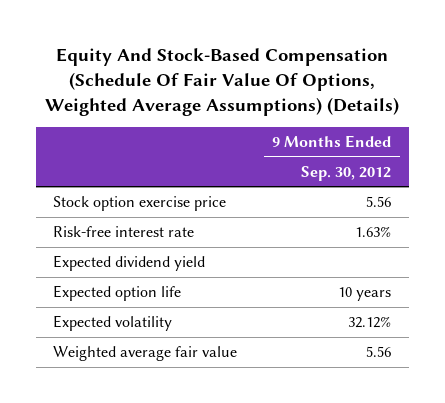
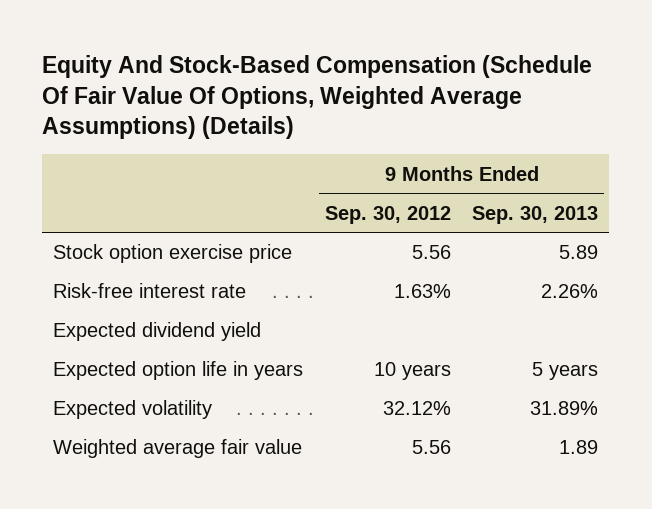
none -> [472,205,599,224] Sep. 30, 2013
[53,285,182,302] Expected option life -> [53,361,304,381] Expected option life in years

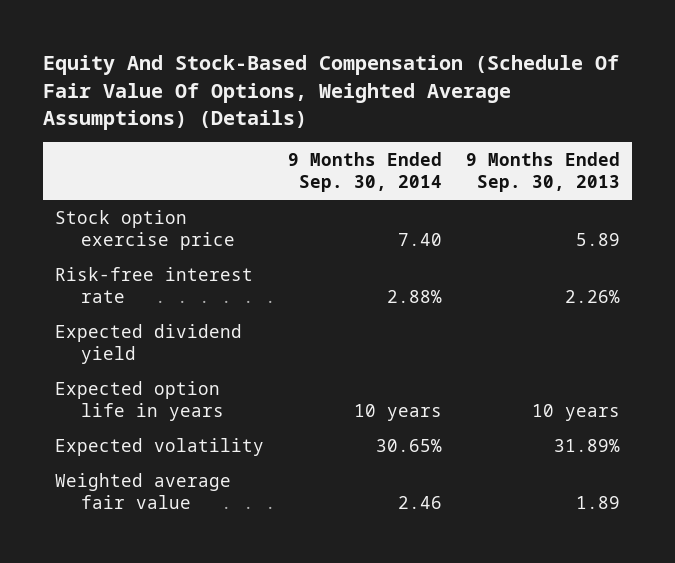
[324,205,451,224] Sep. 30, 2012 -> none
none -> [288,152,443,193] 9 Months Ended Sep. 30, 2014
[532,362,599,381] 5 years -> [532,403,621,421] 10 years

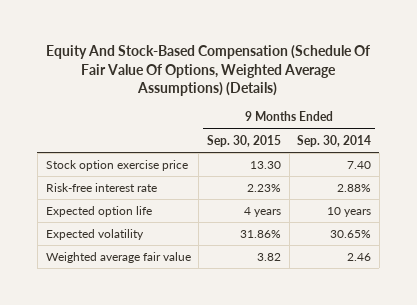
[466,152,621,193] 9 Months Ended Sep. 30, 2013 -> none
none -> [206,134,281,147] Sep. 30, 2015
[55,323,243,364] Expected dividend yield -> none
[55,380,224,421] Expected option life in years -> [45,206,152,218] Expected option life

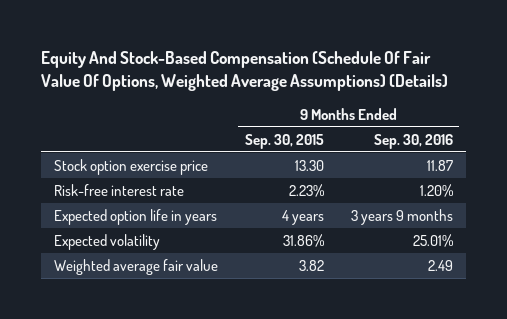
[297,134,372,147] Sep. 30, 2014 -> none
none -> [373,133,453,149] Sep. 30, 2016
[45,206,152,218] Expected option life -> [54,208,218,225] Expected option life in years

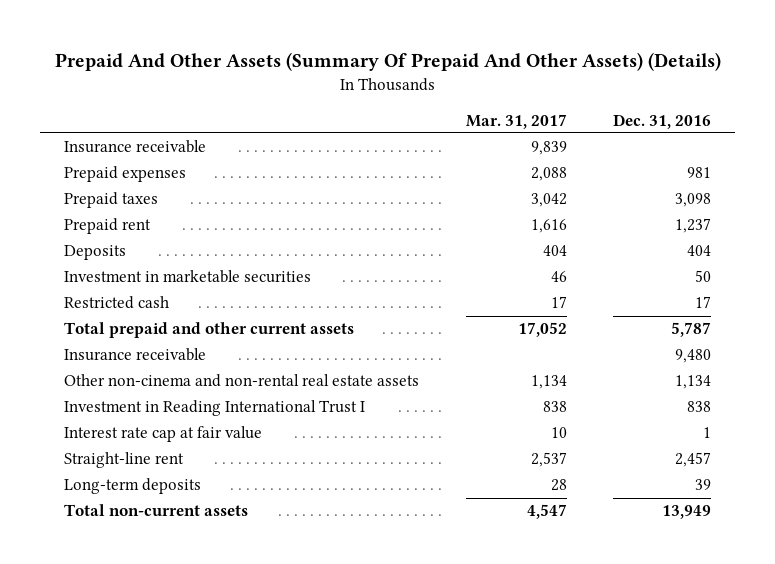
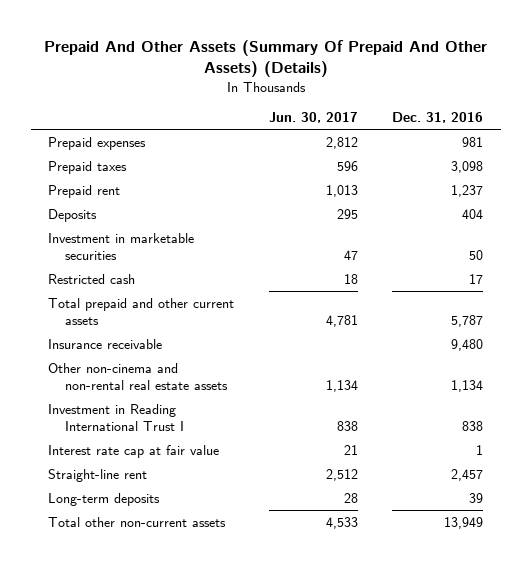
[465,113,567,129] Mar. 31, 2017 -> none
none -> [268,112,358,124] Jun. 30, 2017
[63,140,206,154] Insurance receivable -> none
[63,504,248,517] Total non-current assets -> [48,516,227,527] Total other non-current assets

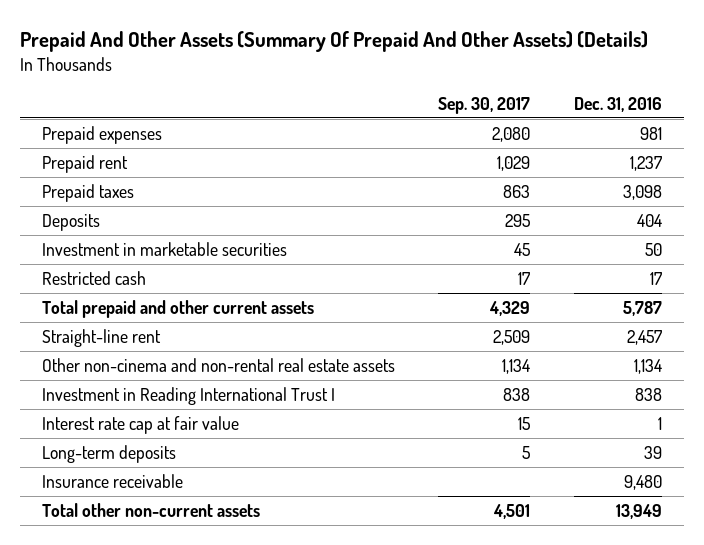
[268,112,358,124] Jun. 30, 2017 -> none
none -> [438,96,531,114] Sep. 30, 2017
[48,160,128,174] Prepaid taxes -> [41,183,134,202] Prepaid taxes
[48,468,148,482] Straight-line rent -> [41,328,161,347] Straight-line rent
[48,338,163,349] Insurance receivable -> [41,473,183,488] Insurance receivable

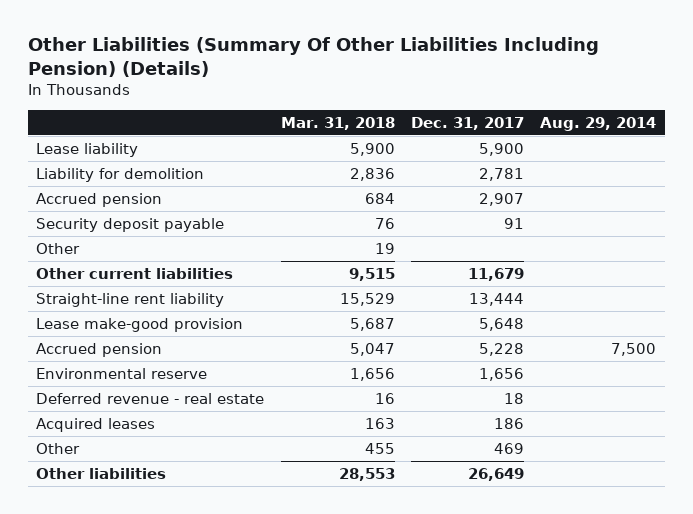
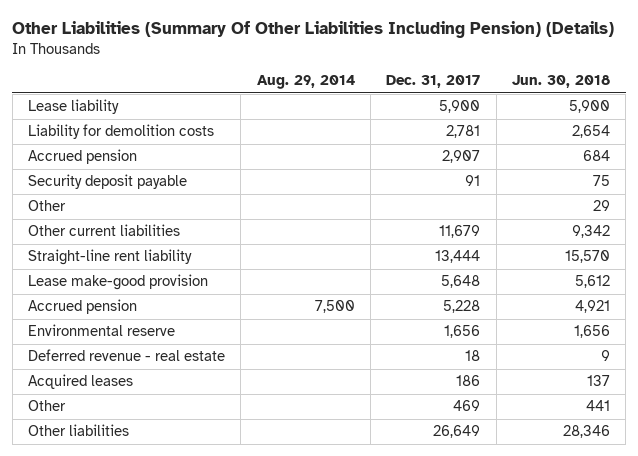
[280,116,395,130] Mar. 31, 2018 -> none
none -> [511,75,610,89] Jun. 30, 2018
[36,167,205,182] Liability for demolition -> [27,124,214,140] Liability for demolition costs

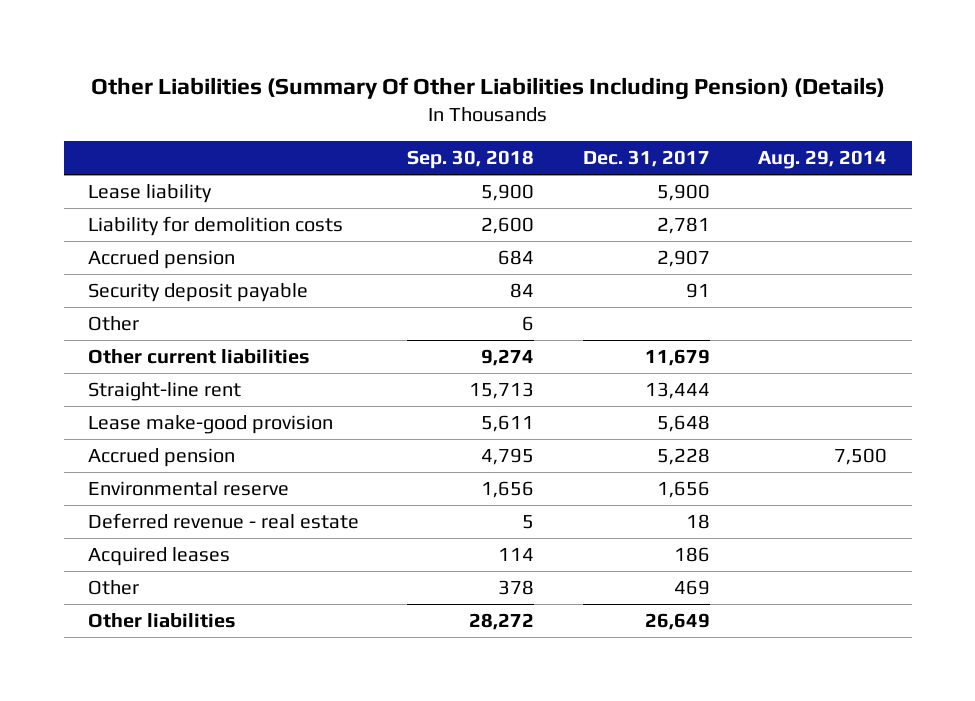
[511,75,610,89] Jun. 30, 2018 -> none
none -> [407,150,535,170] Sep. 30, 2018
[27,249,192,266] Straight-line rent liability -> [87,382,241,402] Straight-line rent

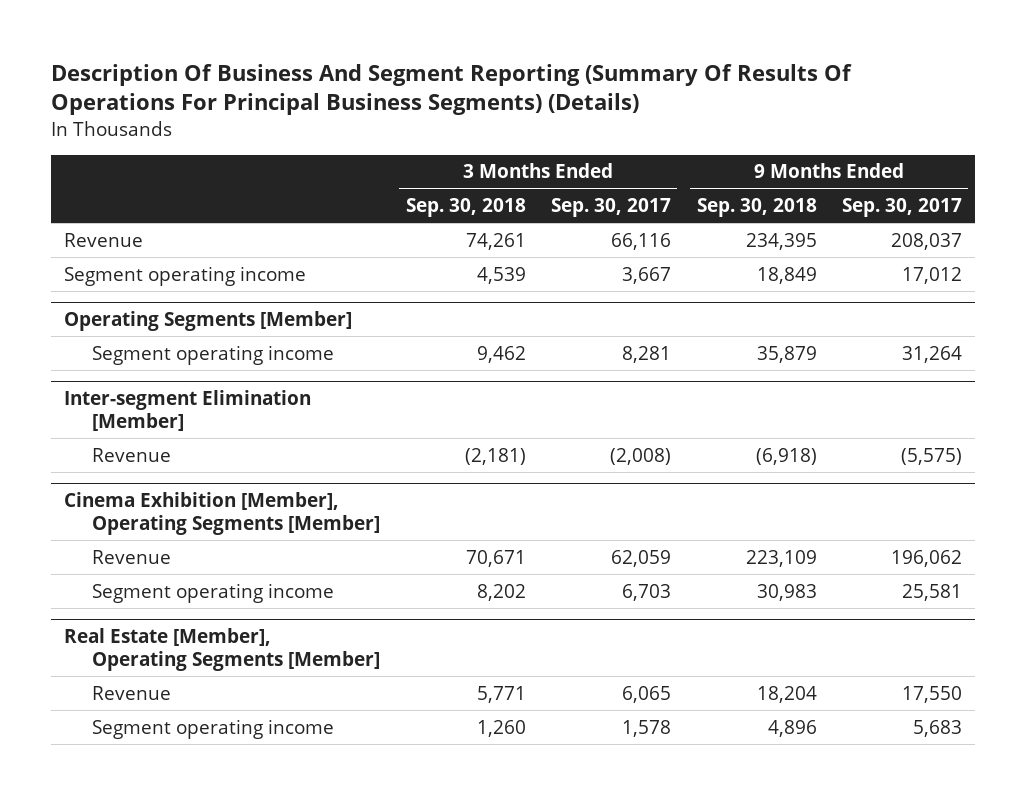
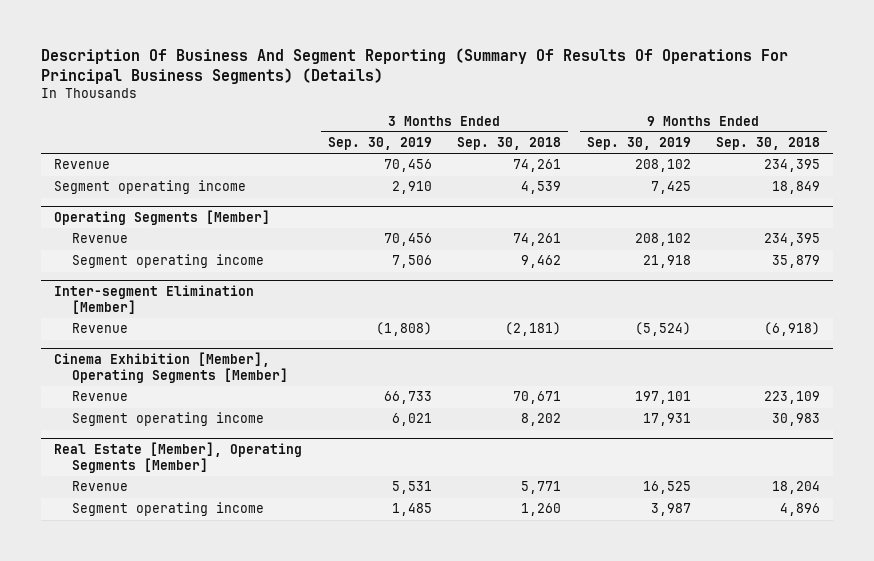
[551,198,672,218] Sep. 30, 2017 -> none
[841,198,962,218] Sep. 30, 2017 -> none
none -> [327,137,432,151] Sep. 30, 2019
none -> [586,137,691,151] Sep. 30, 2019
none -> [71,233,128,244] Revenue

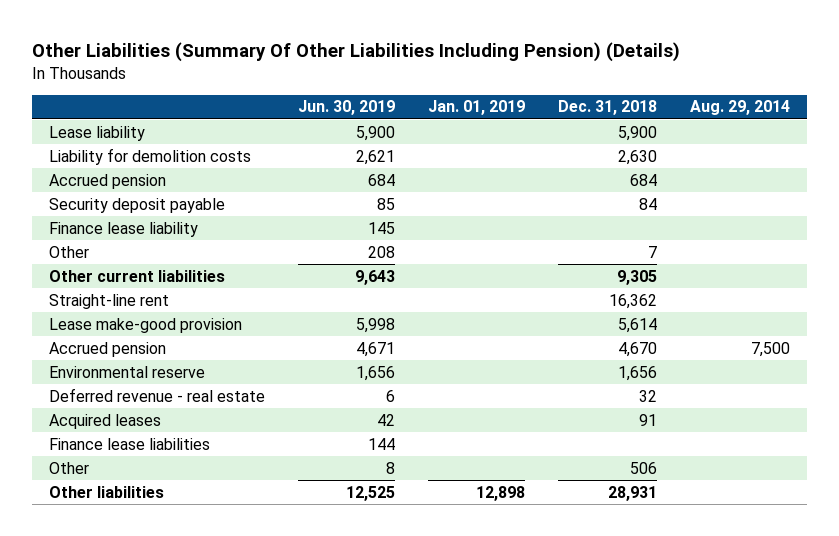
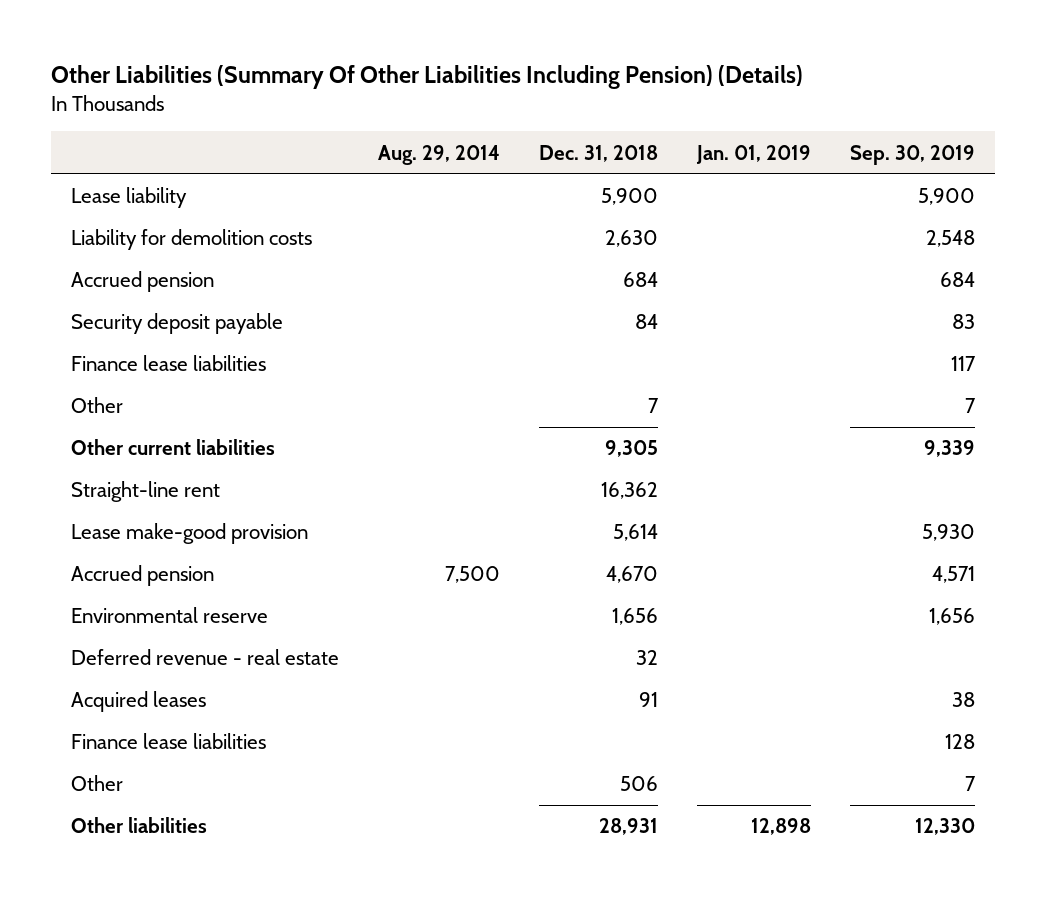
[297,100,395,116] Jun. 30, 2019 -> none
none -> [850,144,976,165] Sep. 30, 2019
[48,221,198,237] Finance lease liability -> [70,355,266,372] Finance lease liabilities

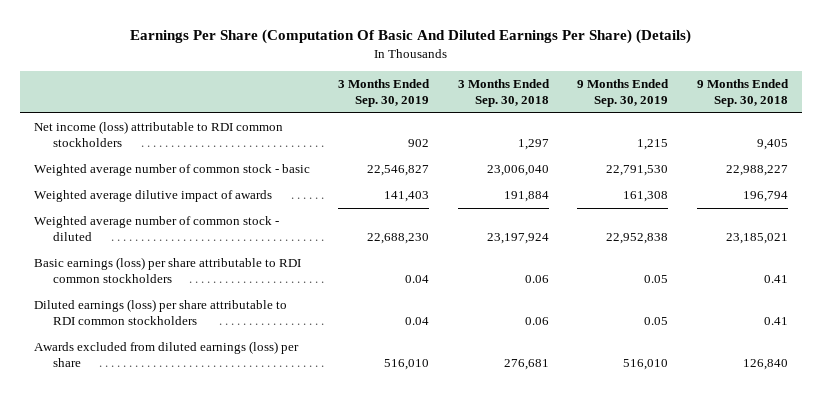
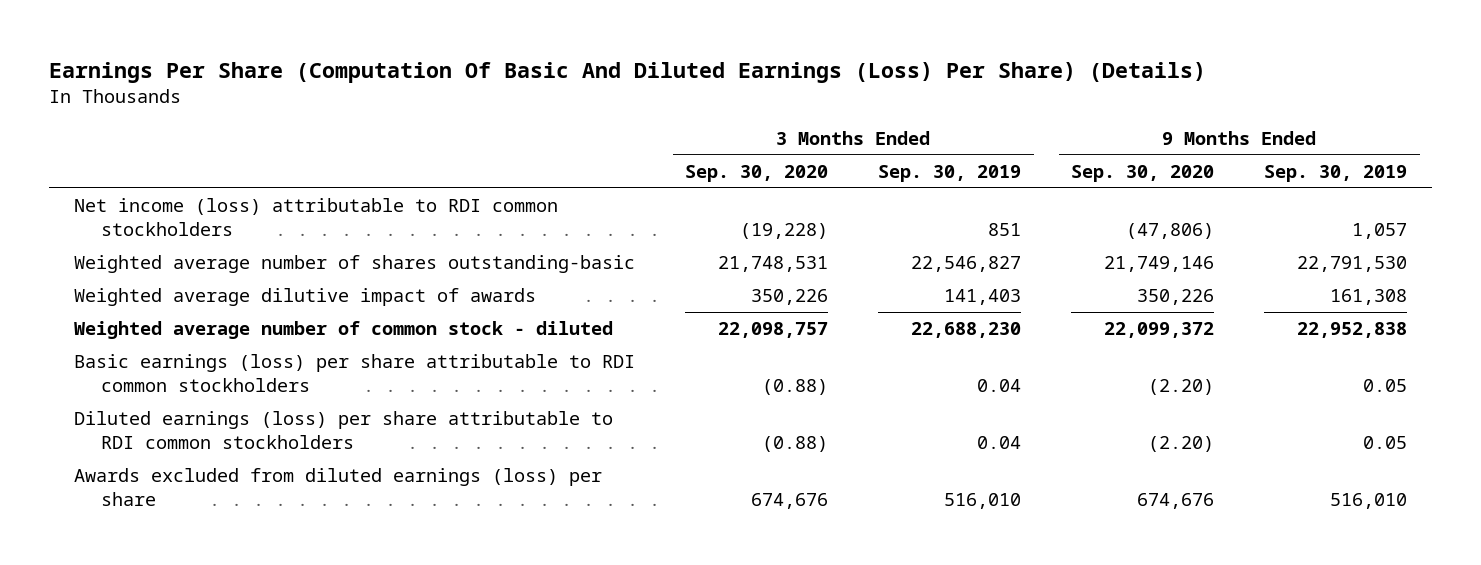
[129,29,691,45] Earnings Per Share (Computation Of Basic And Diluted Earnings Per Share) (Details) -> [49,61,1207,83] Earnings Per Share (Computation Of Basic And Diluted Earnings (Loss) Per Share) (Details)
[457,79,550,108] 3 Months Ended Sep. 30, 2018 -> none
[696,79,789,108] 9 Months Ended Sep. 30, 2018 -> none
none -> [685,164,829,182] Sep. 30, 2020
none -> [1071,164,1215,182] Sep. 30, 2020
[408,139,430,148] 902 -> [988,222,1022,236] 851
[637,139,669,151] 1,215 -> [1352,222,1408,239] 1,057
[34,164,311,177] Weighted average number of common stock - basic -> [74,255,636,274] Weighted average number of shares outstanding-basic

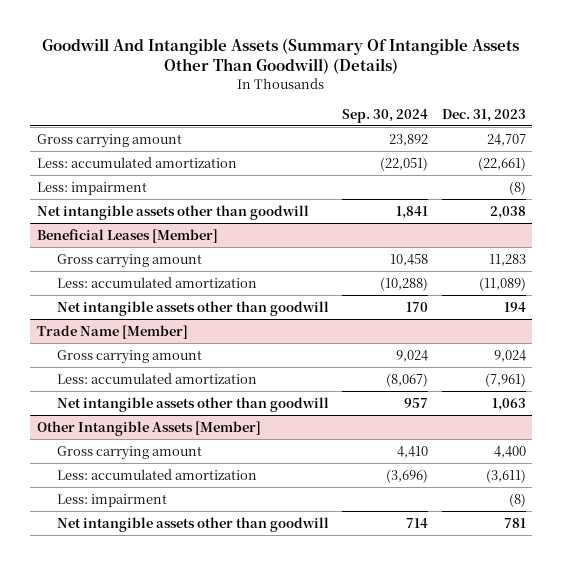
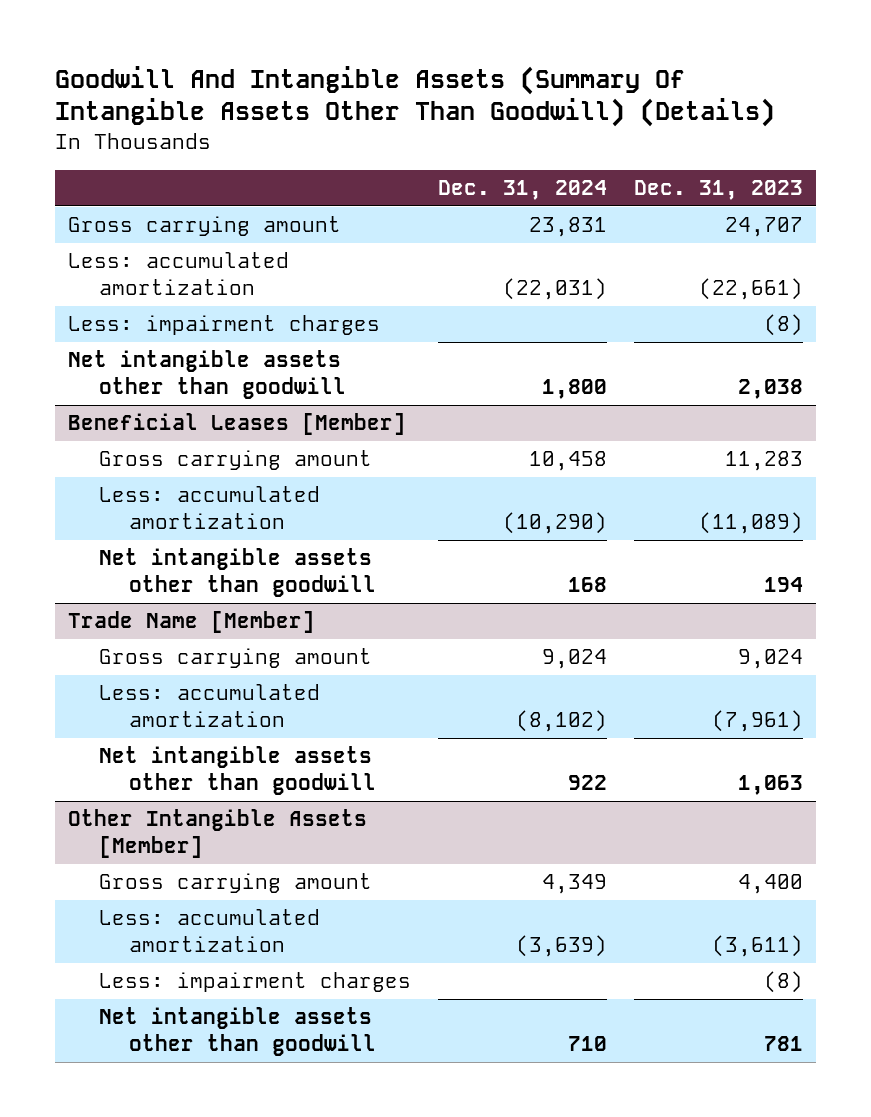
[342,108,429,123] Sep. 30, 2024 -> none
none -> [437,180,607,201] Dec. 31, 2024
[37,181,148,195] Less: impairment -> [68,315,381,336] Less: impairment charges
[57,493,168,507] Less: impairment -> [98,972,411,993] Less: impairment charges

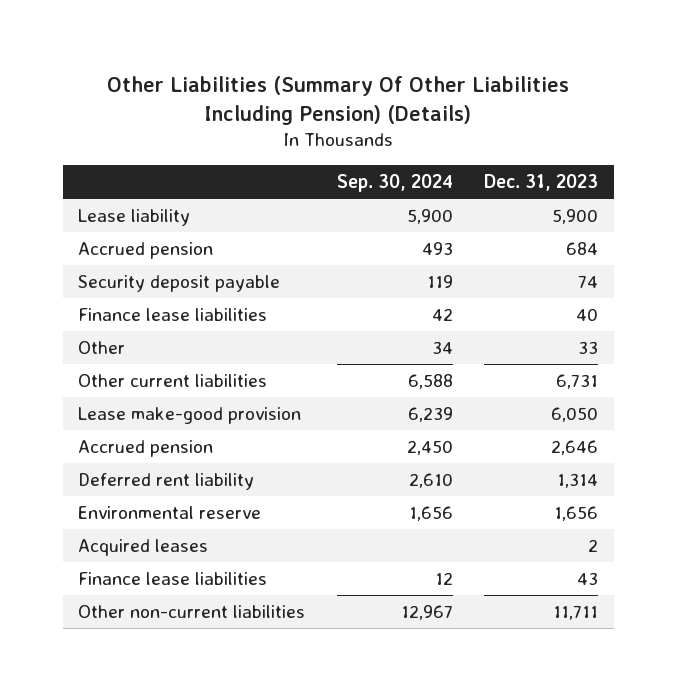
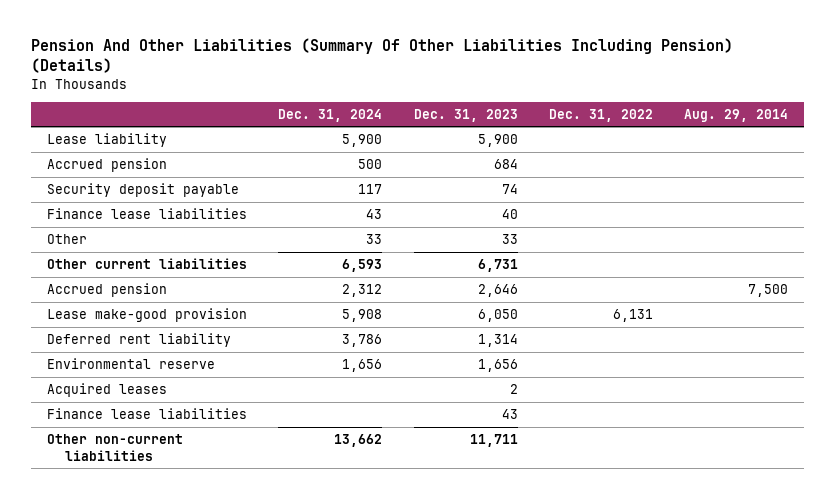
[107,75,570,126] Other Liabilities (Summary Of Other Liabilities Including Pension) (Details) -> [30,38,733,74] Pension And Other Liabilities (Summary Of Other Liabilities Including Pension) (Details)
[336,174,453,193] Sep. 30, 2024 -> none
none -> [278,108,383,122] Dec. 31, 2024
none -> [548,108,653,122] Dec. 31, 2022
none -> [684,108,789,122] Aug. 29, 2014
[78,406,302,424] Lease make-good provision -> [46,307,247,322] Lease make-good provision

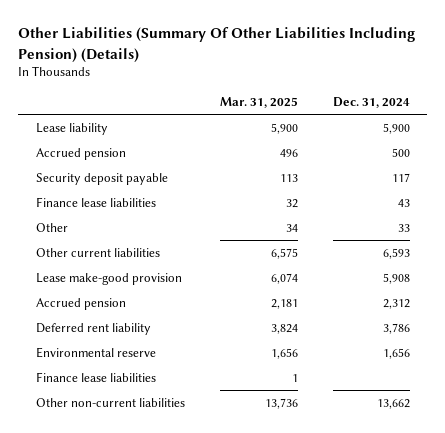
[30,38,733,74] Pension And Other Liabilities (Summary Of Other Liabilities Including Pension) (Details) -> [18,27,416,63] Other Liabilities (Summary Of Other Liabilities Including Pension) (Details)
[413,108,518,122] Dec. 31, 2023 -> none
[548,108,653,122] Dec. 31, 2022 -> none
[684,108,789,122] Aug. 29, 2014 -> none
none -> [219,96,298,108] Mar. 31, 2025
[46,282,167,297] Accrued pension -> [35,297,126,310] Accrued pension
[46,382,167,397] Acquired leases -> none

